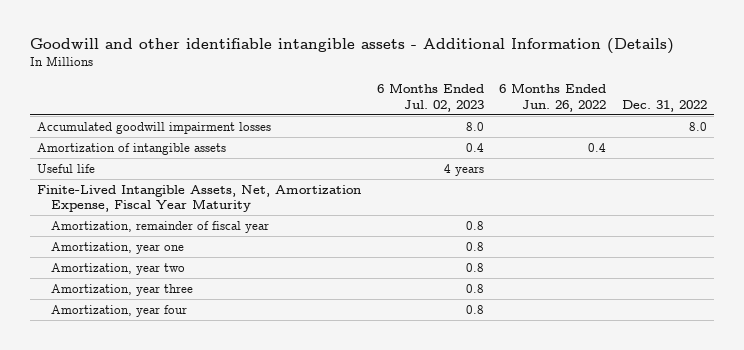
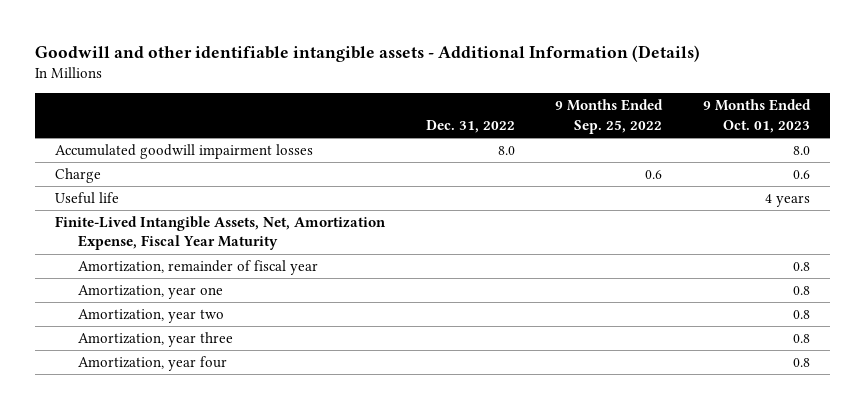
[376,83,484,112] 6 Months Ended Jul. 02, 2023 -> none
[499,83,607,112] 6 Months Ended Jun. 26, 2022 -> none
none -> [555,99,664,134] 9 Months Ended Sep. 25, 2022
none -> [703,99,812,133] 9 Months Ended Oct. 01, 2023
[37,142,227,155] Amortization of intangible assets -> [55,168,102,184] Charge

